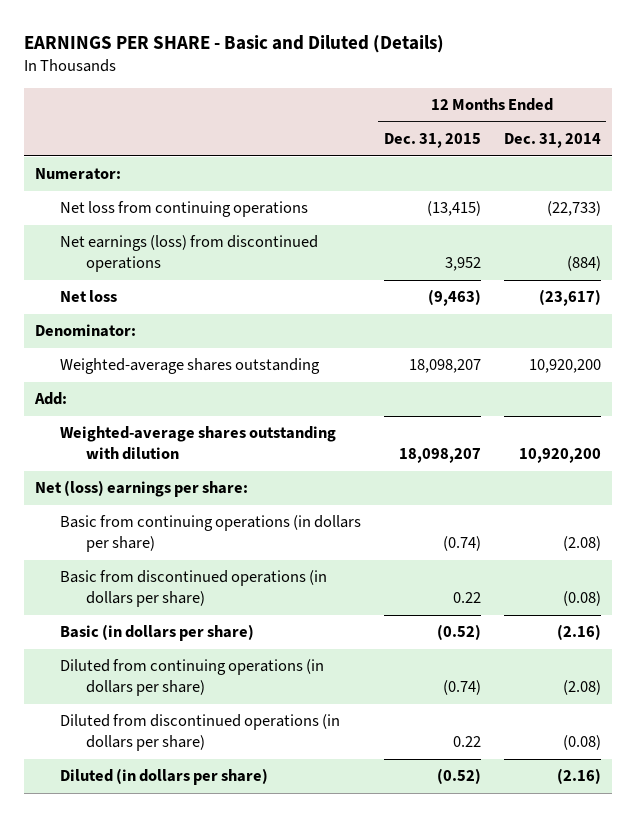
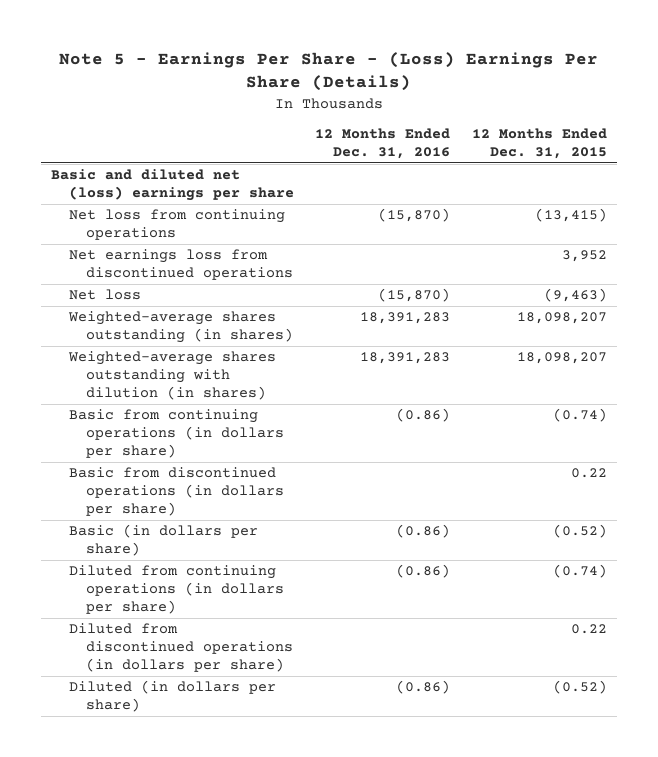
[23,35,444,54] EARNINGS PER SHARE - Basic and Diluted (Details) -> [59,52,599,92] Note 5 - Earnings Per Share - (Loss) Earnings Per Share (Details)
[503,133,601,149] Dec. 31, 2014 -> none
none -> [315,128,451,159] 12 Months Ended Dec. 31, 2016
[34,168,121,181] Numerator: -> none
none -> [51,169,294,202] Basic and diluted net (loss) earnings per share
[60,235,319,273] Net earnings (loss) from discontinued operations -> [68,249,294,281] Net earnings loss from discontinued operations
[34,324,136,338] Denominator: -> none
[33,392,67,406] Add: -> none
[34,480,248,498] Net (loss) earnings per share: -> none
[60,358,321,375] Weighted-average shares outstanding -> [67,311,294,344] Weighted-average shares outstanding (in shares)
[60,426,337,461] Weighted-average shares outstanding with dilution -> [67,351,276,401] Weighted-average shares outstanding with dilution (in shares)

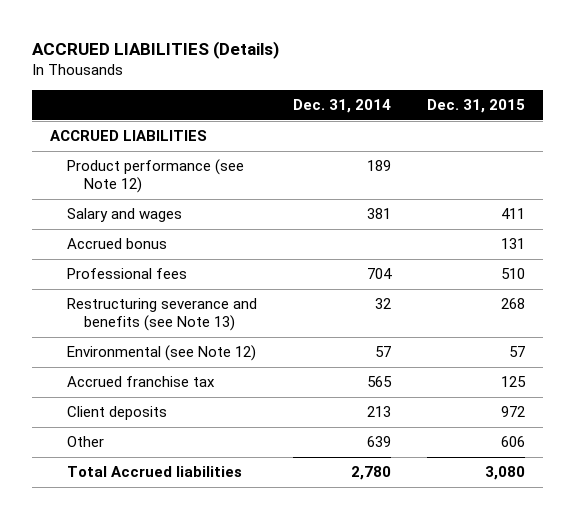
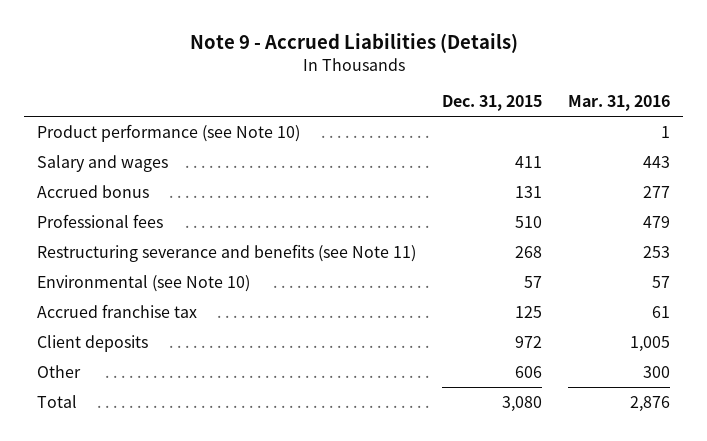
[32,41,280,60] ACCRUED LIABILITIES (Details) -> [189,32,518,53] Note 9 - Accrued Liabilities (Details)
[292,99,391,114] Dec. 31, 2014 -> none
none -> [568,95,671,112] Mar. 31, 2016
[50,130,208,142] ACCRUED LIABILITIES -> none
[66,159,244,194] Product performance (see Note 12) -> [37,123,301,142] Product performance (see Note 10)
[66,298,257,332] Restructuring severance and benefits (see Note 13) -> [37,243,417,262] Restructuring severance and benefits (see Note 11)
[66,345,256,362] Environmental (see Note 12) -> [37,274,251,292] Environmental (see Note 10)
[66,466,242,478] Total Accrued liabilities -> [37,394,78,408] Total

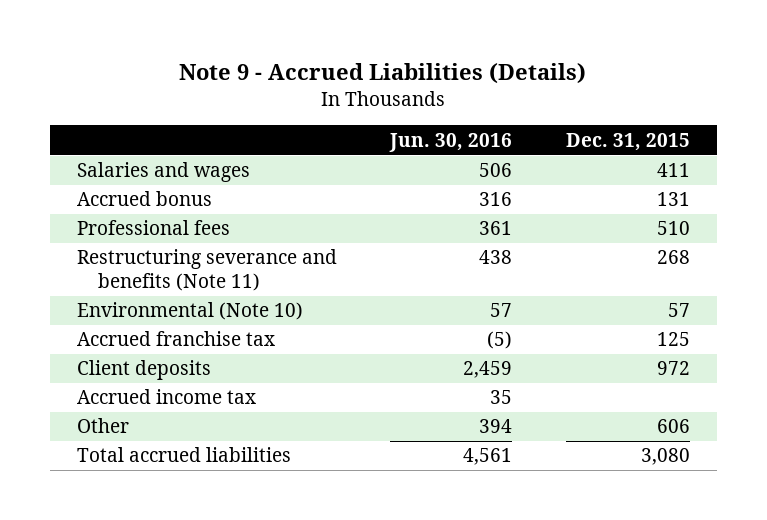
[568,95,671,112] Mar. 31, 2016 -> none
none -> [389,132,513,152] Jun. 30, 2016
[37,123,301,142] Product performance (see Note 10) -> none
[37,154,169,172] Salary and wages -> [77,162,251,183] Salaries and wages
[37,243,417,262] Restructuring severance and benefits (see Note 11) -> [77,249,338,292] Restructuring severance and benefits (Note 11)
[37,274,251,292] Environmental (see Note 10) -> [77,302,304,321] Environmental (Note 10)
none -> [77,389,257,405] Accrued income tax
[37,394,78,408] Total -> [77,447,292,463] Total accrued liabilities

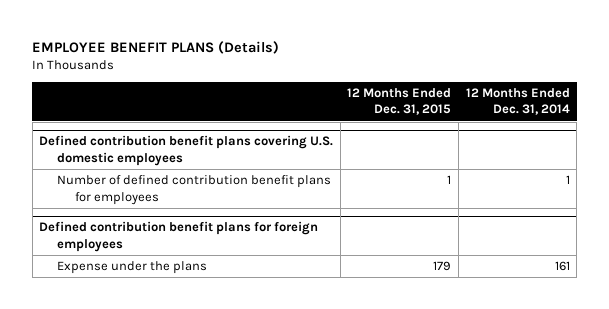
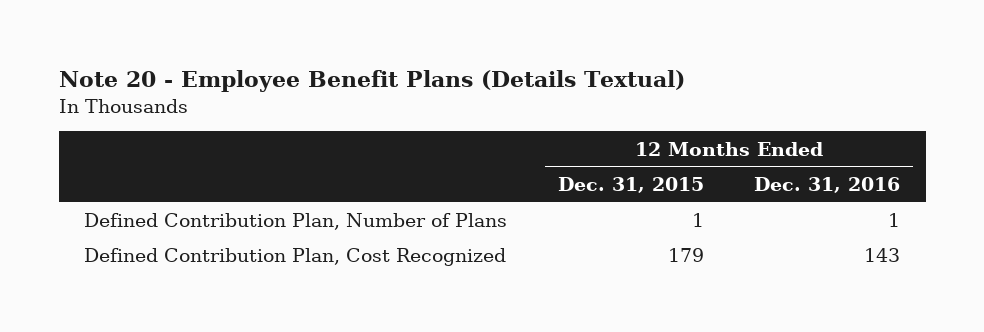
[32,40,280,54] EMPLOYEE BENEFIT PLANS (Details) -> [58,70,685,93] Note 20 - Employee Benefit Plans (Details Textual)
[465,88,570,116] 12 Months Ended Dec. 31, 2014 -> none
none -> [754,176,901,193] Dec. 31, 2016
[39,135,334,166] Defined contribution benefit plans covering U.S. domestic employees -> none
[39,221,319,252] Defined contribution benefit plans for foreign employees -> none
[57,175,332,205] Number of defined contribution benefit plans for employees -> [83,213,507,231] Defined Contribution Plan, Number of Plans
[57,261,208,275] Expense under the plans -> [83,248,506,267] Defined Contribution Plan, Cost Recognized

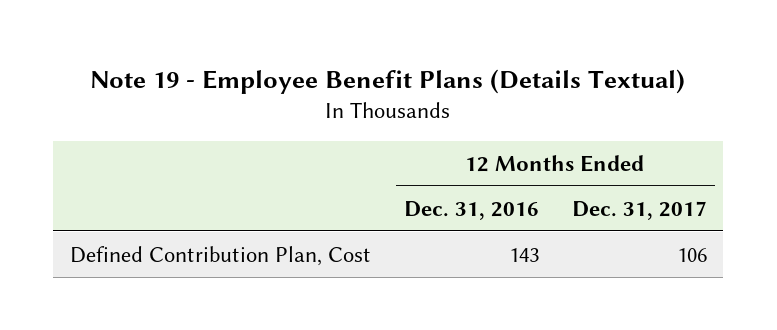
[58,70,685,93] Note 20 - Employee Benefit Plans (Details Textual) -> [90,69,686,95] Note 19 - Employee Benefit Plans (Details Textual)
[557,176,704,193] Dec. 31, 2015 -> none
none -> [571,200,707,220] Dec. 31, 2017
[83,213,507,231] Defined Contribution Plan, Number of Plans -> none
[83,248,506,267] Defined Contribution Plan, Cost Recognized -> [69,245,371,266] Defined Contribution Plan, Cost

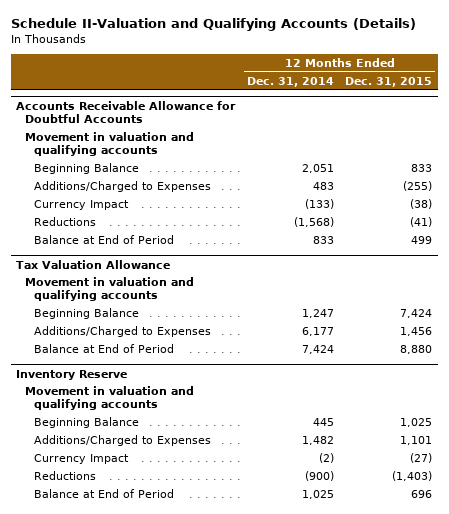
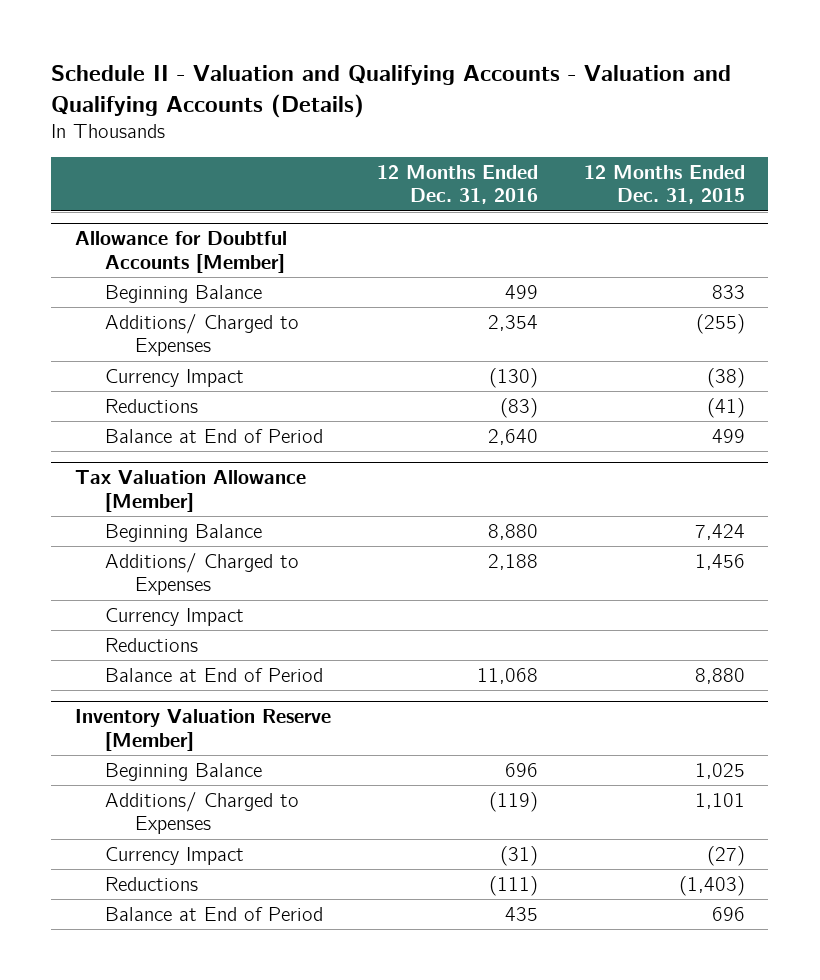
[10,17,416,31] Schedule II-Valuation and Qualifying Accounts (Details) -> [51,65,732,118] Schedule II - Valuation and Qualifying Accounts - Valuation and Qualifying Accounts (Details)
[246,76,334,87] Dec. 31, 2014 -> none
none -> [376,164,538,205] 12 Months Ended Dec. 31, 2016
[25,131,195,157] Movement in valuation and qualifying accounts -> none
[16,100,237,124] Accounts Receivable Allowance for Doubtful Accounts -> [74,231,287,273] Allowance for Doubtful Accounts [Member]
[33,180,211,192] Additions/Charged to Expenses -> [104,313,299,357] Additions/ Charged to Expenses
[25,276,195,302] Movement in valuation and qualifying accounts -> none
[16,259,171,269] Tax Valuation Allowance -> [74,470,306,512] Tax Valuation Allowance [Member]
[33,325,211,337] Additions/Charged to Expenses -> [104,552,299,596] Additions/ Charged to Expenses
none -> [104,607,244,626] Currency Impact
none -> [104,637,198,652] Reductions
[25,385,195,411] Movement in valuation and qualifying accounts -> none
[16,369,128,380] Inventory Reserve -> [74,709,331,751] Inventory Valuation Reserve [Member]
[33,434,211,446] Additions/Charged to Expenses -> [104,791,299,835] Additions/ Charged to Expenses

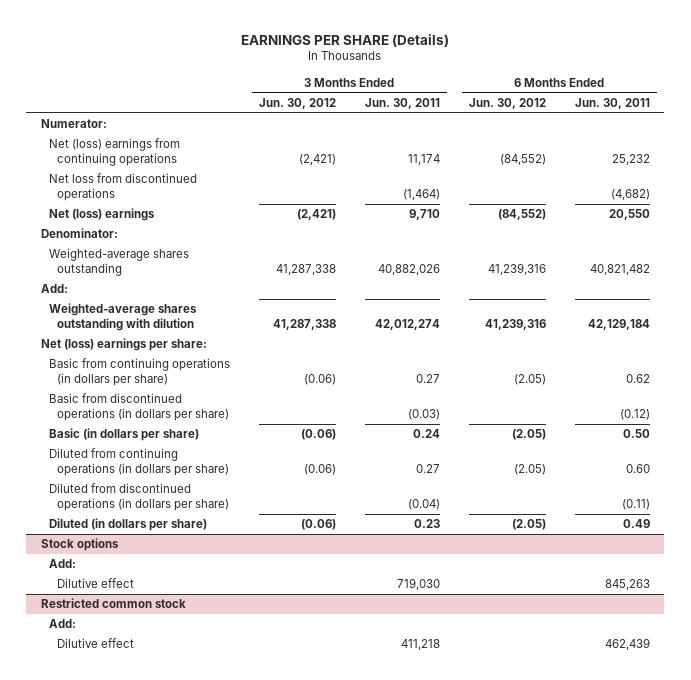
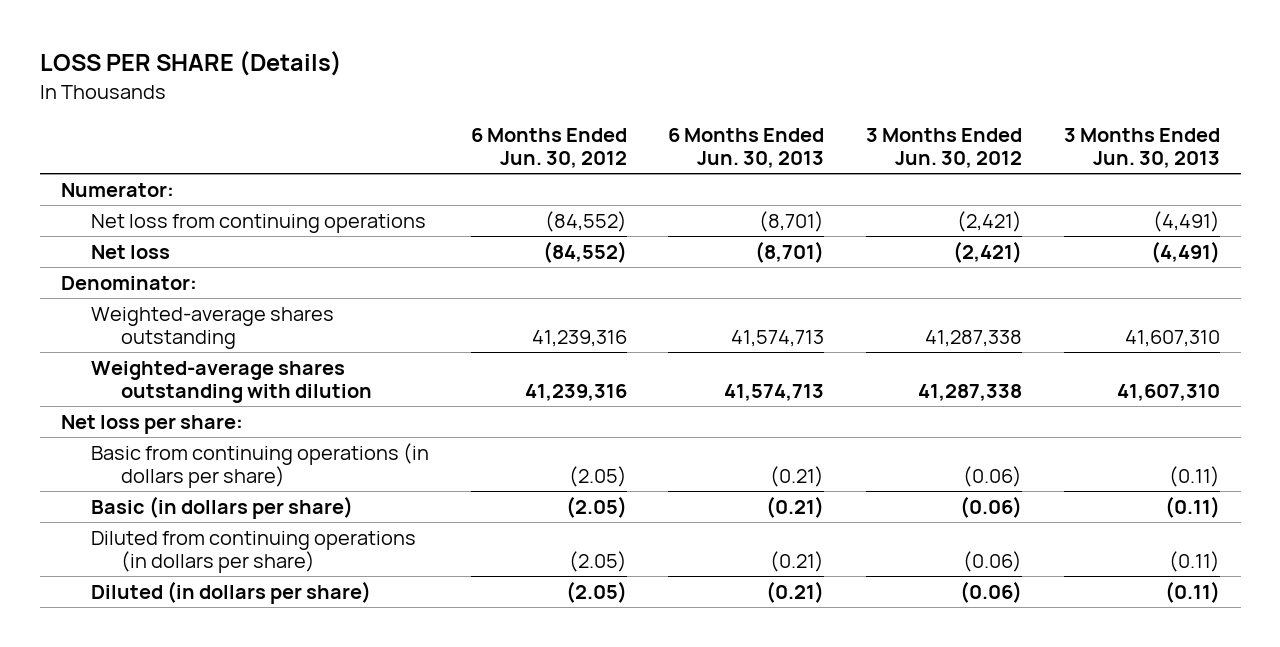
[241,33,450,47] EARNINGS PER SHARE (Details) -> [39,51,342,77] LOSS PER SHARE (Details)
[364,97,440,109] Jun. 30, 2011 -> none
[574,97,650,109] Jun. 30, 2011 -> none
none -> [668,127,825,169] 6 Months Ended Jun. 30, 2013
none -> [1063,127,1220,169] 3 Months Ended Jun. 30, 2013
[49,173,198,202] Net loss from discontinued operations -> none
[49,138,181,167] Net (loss) earnings from continuing operations -> [90,213,426,233] Net loss from continuing operations
[49,208,156,222] Net (loss) earnings -> [90,244,170,259] Net loss
[40,284,68,294] Add: -> none
[40,338,207,352] Net (loss) earnings per share: -> [60,414,243,434] Net loss per share:
[49,393,230,422] Basic from discontinued operations (in dollars per share) -> none
[49,483,230,512] Diluted from discontinued operations (in dollars per share) -> none
[40,538,119,552] Stock options -> none
[49,559,77,569] Add: -> none
[57,578,135,589] Dilutive effect -> none
[40,598,186,609] Restricted common stock -> none
[49,619,77,629] Add: -> none
[57,638,135,649] Dilutive effect -> none

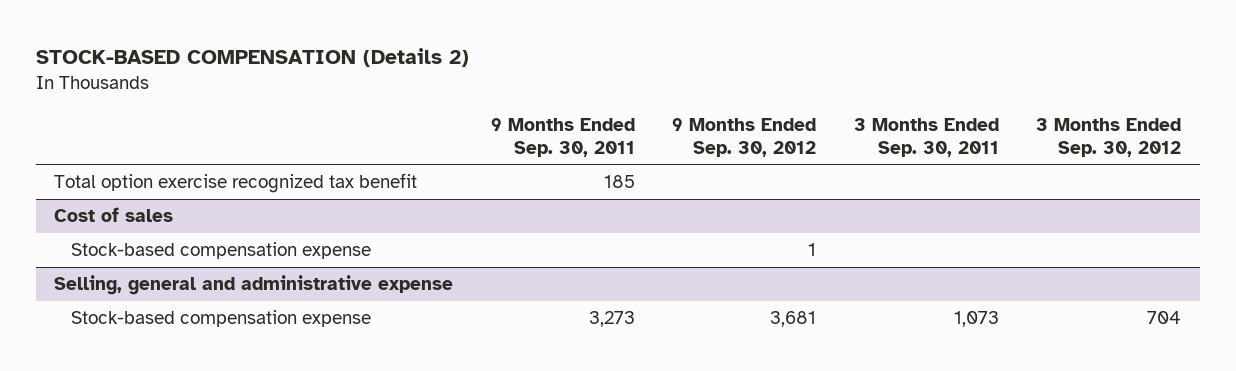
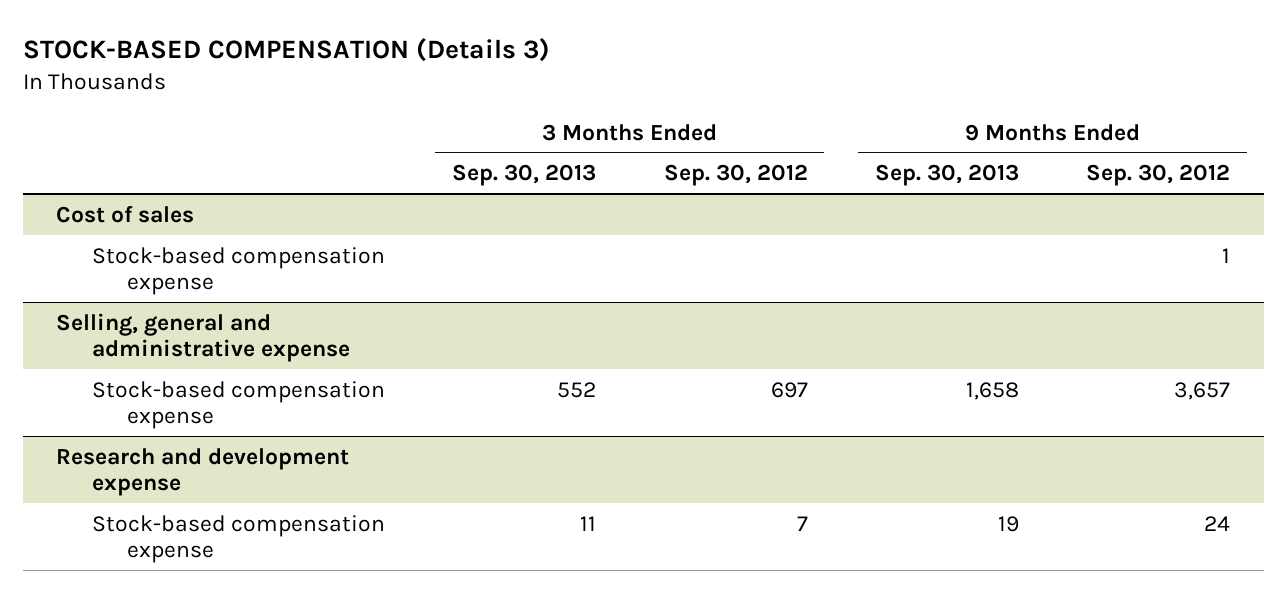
[35,48,469,68] STOCK-BASED COMPENSATION (Details 2) -> [22,38,550,63] STOCK-BASED COMPENSATION (Details 3)
[490,117,635,157] 9 Months Ended Sep. 30, 2011 -> none
[853,117,999,157] 3 Months Ended Sep. 30, 2011 -> none
none -> [452,164,597,187] Sep. 30, 2013
none -> [874,164,1019,187] Sep. 30, 2013
[54,173,418,194] Total option exercise recognized tax benefit -> none
[770,311,817,328] 3,681 -> [1174,381,1231,400] 3,657
[1147,311,1182,325] 704 -> [770,381,808,398] 697
none -> [56,447,350,497] Research and development expense
none -> [91,514,385,564] Stock-based compensation expense

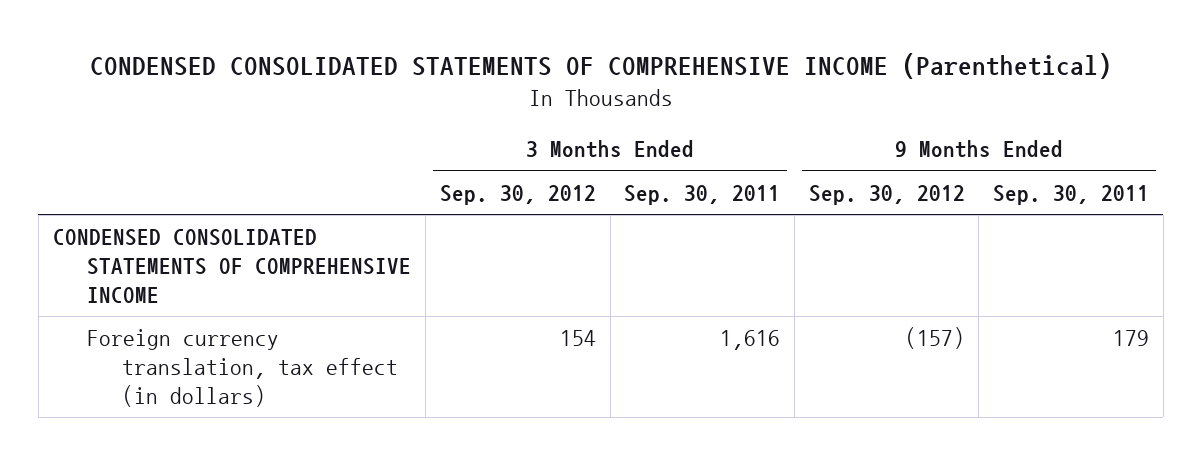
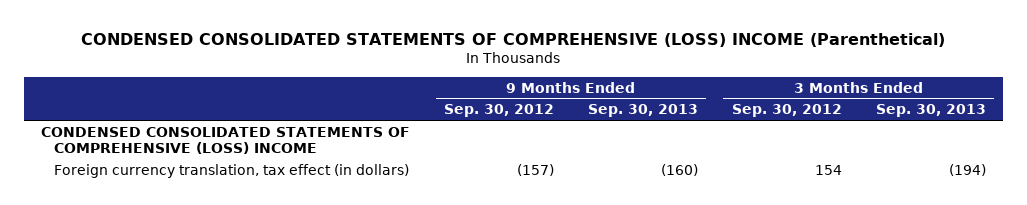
[89,52,1112,79] CONDENSED CONSOLIDATED STATEMENTS OF COMPREHENSIVE INCOME (Parenthetical) -> [81,33,946,48] CONDENSED CONSOLIDATED STATEMENTS OF COMPREHENSIVE (LOSS) INCOME (Parenthetical)
[624,184,781,205] Sep. 30, 2011 -> none
[993,184,1150,205] Sep. 30, 2011 -> none
none -> [587,104,698,118] Sep. 30, 2013
none -> [875,104,986,118] Sep. 30, 2013
[52,228,412,303] CONDENSED CONSOLIDATED STATEMENTS OF COMPREHENSIVE INCOME -> [41,126,411,154] CONDENSED CONSOLIDATED STATEMENTS OF COMPREHENSIVE (LOSS) INCOME

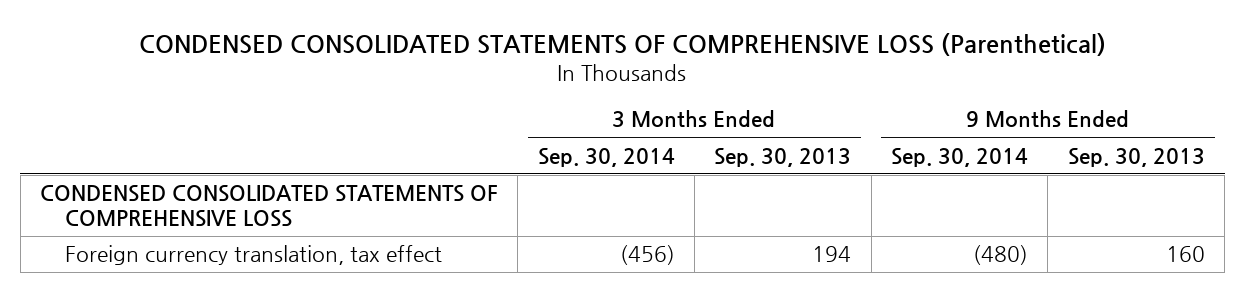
[81,33,946,48] CONDENSED CONSOLIDATED STATEMENTS OF COMPREHENSIVE (LOSS) INCOME (Parenthetical) -> [139,33,1107,57] CONDENSED CONSOLIDATED STATEMENTS OF COMPREHENSIVE LOSS (Parenthetical)
[444,104,555,118] Sep. 30, 2012 -> none
[731,104,842,118] Sep. 30, 2012 -> none
none -> [537,147,675,167] Sep. 30, 2014
none -> [890,147,1028,167] Sep. 30, 2014
[41,126,411,154] CONDENSED CONSOLIDATED STATEMENTS OF COMPREHENSIVE (LOSS) INCOME -> [39,185,498,228] CONDENSED CONSOLIDATED STATEMENTS OF COMPREHENSIVE LOSS
[54,163,410,178] Foreign currency translation, tax effect (in dollars) -> [65,245,443,266] Foreign currency translation, tax effect
[660,163,698,176] (160) -> [1165,246,1205,263] 160
[948,163,986,176] (194) -> [812,246,852,263] 194

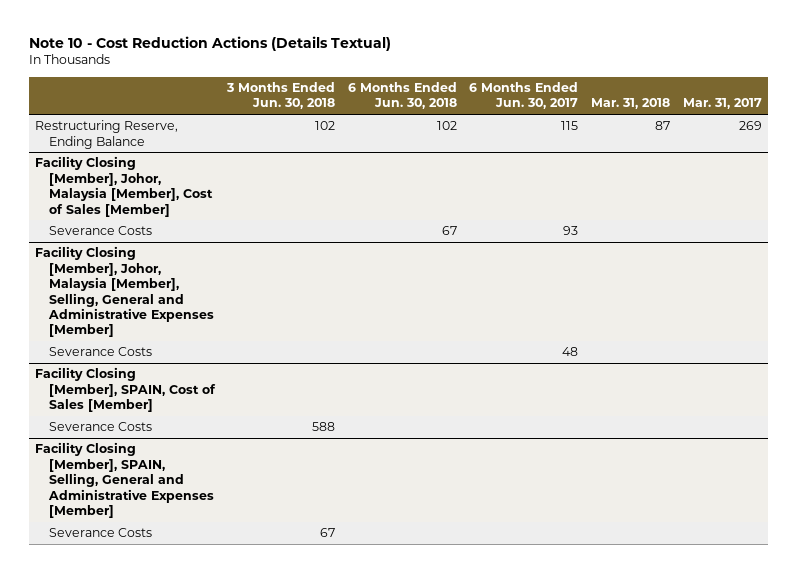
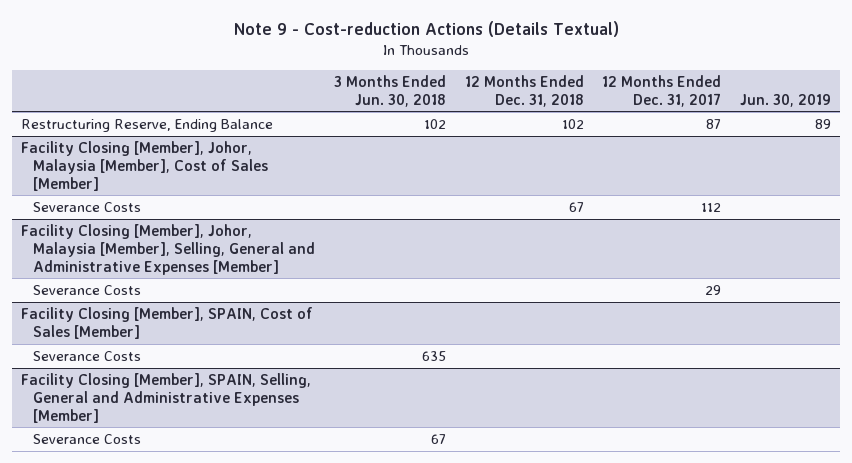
[28,35,391,51] Note 10 - Cost Reduction Actions (Details Textual) -> [234,20,620,37] Note 9 - Cost-reduction Actions (Details Textual)
[347,82,457,110] 6 Months Ended Jun. 30, 2018 -> none
[469,82,579,110] 6 Months Ended Jun. 30, 2017 -> none
[591,98,671,110] Mar. 31, 2018 -> none
[682,98,762,110] Mar. 31, 2017 -> none
none -> [464,74,584,107] 12 Months Ended Dec. 31, 2018
none -> [602,74,722,107] 12 Months Ended Dec. 31, 2017
none -> [739,93,831,107] Jun. 30, 2019
[312,422,336,432] 588 -> [422,350,447,361] 635

